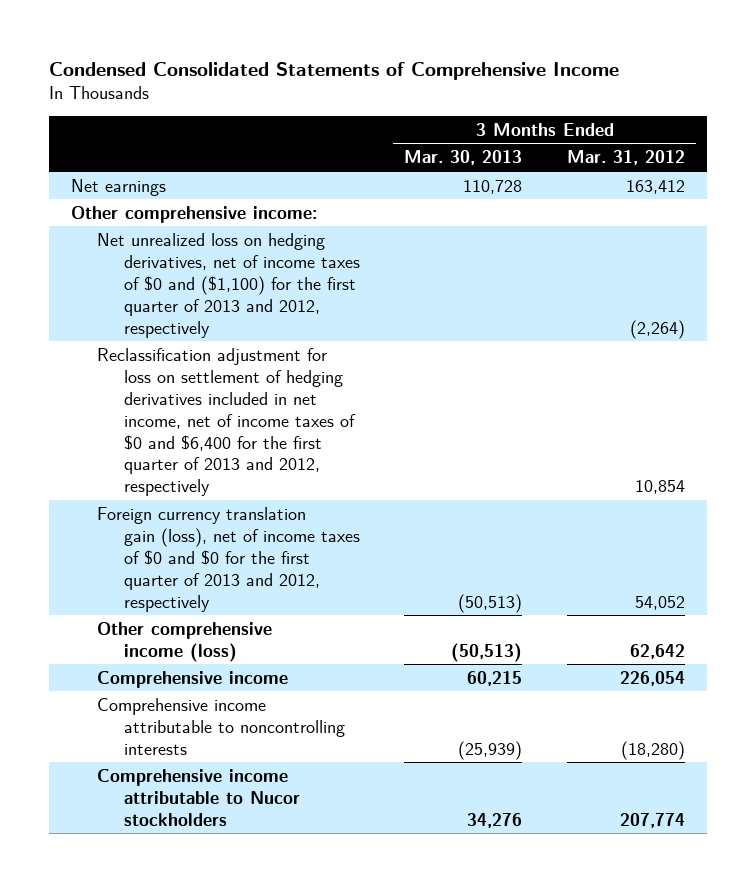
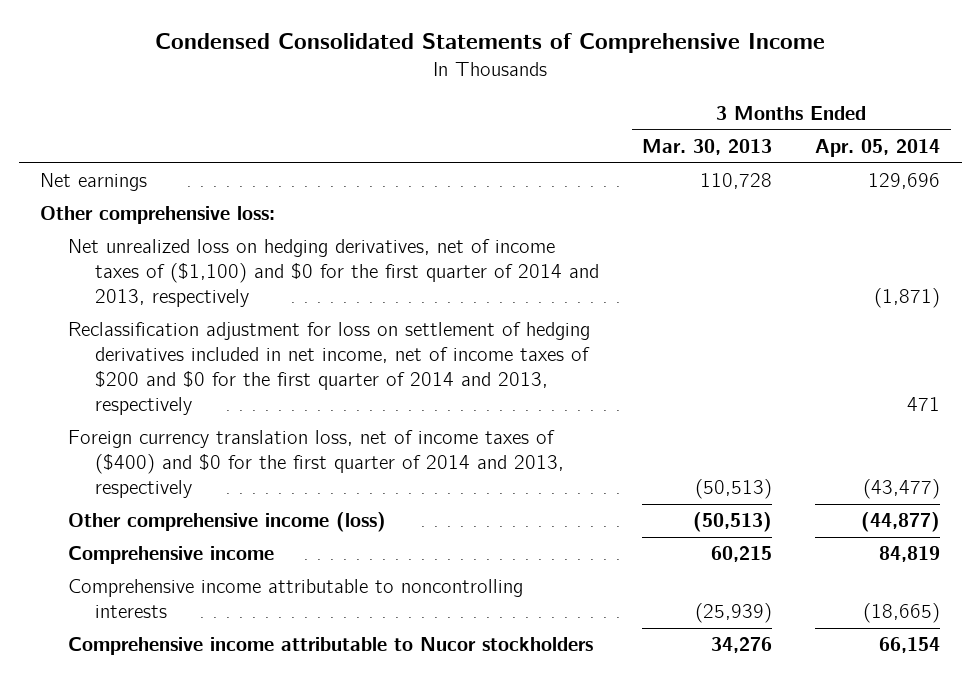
[566,150,685,166] Mar. 31, 2012 -> none
none -> [815,138,941,157] Apr. 05, 2014
[70,205,317,223] Other comprehensive income: -> [40,206,276,225] Other comprehensive loss:
[97,232,360,338] Net unrealized loss on hedging derivatives, net of income taxes of $0 and ($1,100) for the first quarter of 2013 and 2012, respectively -> [67,239,600,308] Net unrealized loss on hedging derivatives, net of income taxes of ($1,100) and $0 for the first quarter of 2014 and 2013, respectively
[97,347,356,497] Reclassification adjustment for loss on settlement of hedging derivatives included in net income, net of income taxes of $0 and $6,400 for the first quarter of 2013 and 2012, respectively -> [67,322,591,416] Reclassification adjustment for loss on settlement of hedging derivatives included in net income, net of income taxes of $200 and $0 for the first quarter of 2014 and 2013, respectively
[97,506,360,612] Foreign currency translation gain (loss), net of income taxes of $0 and $0 for the first quarter of 2013 and 2012, respectively -> [67,430,565,499] Foreign currency translation loss, net of income taxes of ($400) and $0 for the first quarter of 2014 and 2013, respectively

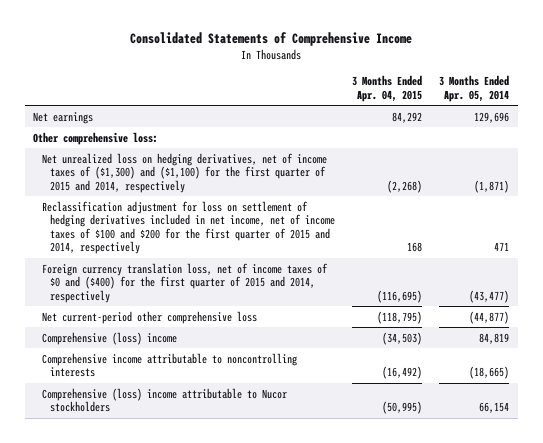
[155,33,826,54] Condensed Consolidated Statements of Comprehensive Income -> [130,31,413,46] Consolidated Statements of Comprehensive Income
[642,138,773,155] Mar. 30, 2013 -> none
none -> [352,75,423,102] 3 Months Ended Apr. 04, 2015
[67,239,600,308] Net unrealized loss on hedging derivatives, net of income taxes of ($1,100) and $0 for the first quarter of 2014 and 2013, respectively -> [41,152,327,193] Net unrealized loss on hedging derivatives, net of income taxes of ($1,300) and ($1,100) for the first quarter of 2015 and 2014, respectively
[67,322,591,416] Reclassification adjustment for loss on settlement of hedging derivatives included in net income, net of income taxes of $200 and $0 for the first quarter of 2014 and 2013, respectively -> [41,200,336,255] Reclassification adjustment for loss on settlement of hedging derivatives included in net income, net of income taxes of $100 and $200 for the first quarter of 2015 and 2014, respectively
[67,430,565,499] Foreign currency translation loss, net of income taxes of ($400) and $0 for the first quarter of 2014 and 2013, respectively -> [41,262,328,303] Foreign currency translation loss, net of income taxes of $0 and ($400) for the first quarter of 2015 and 2014, respectively
[67,512,386,533] Other comprehensive income (loss) -> [41,310,257,324] Net current-period other comprehensive loss
[67,546,274,565] Comprehensive income -> [41,331,177,345] Comprehensive (loss) income
[67,637,593,656] Comprehensive income attributable to Nucor stockholders -> [41,387,287,413] Comprehensive (loss) income attributable to Nucor stockholders

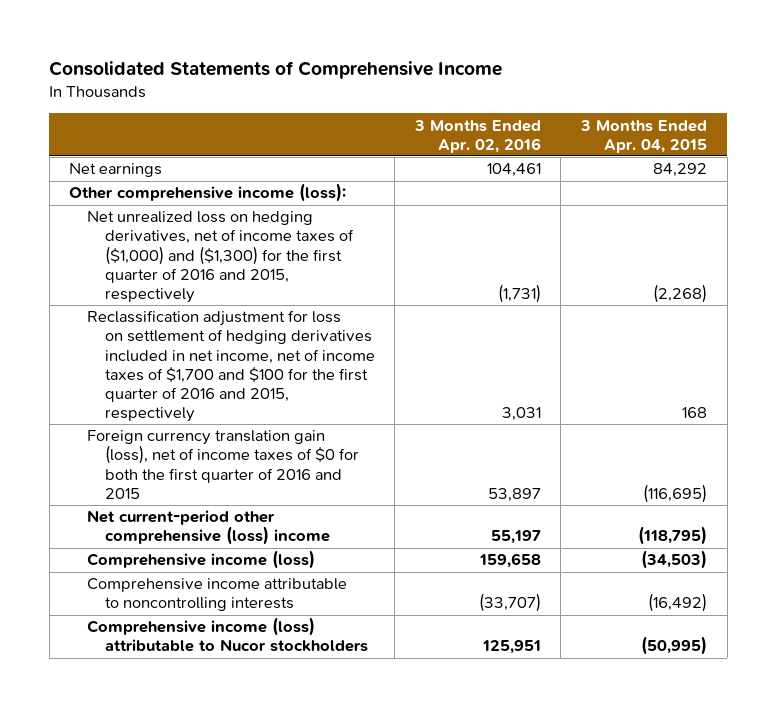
[439,75,510,102] 3 Months Ended Apr. 05, 2014 -> none
none -> [413,119,541,153] 3 Months Ended Apr. 02, 2016
[33,131,159,145] Other comprehensive loss: -> [69,183,347,203] Other comprehensive income (loss):
[41,152,327,193] Net unrealized loss on hedging derivatives, net of income taxes of ($1,300) and ($1,100) for the first quarter of 2015 and 2014, respectively -> [87,211,354,303] Net unrealized loss on hedging derivatives, net of income taxes of ($1,000) and ($1,300) for the first quarter of 2016 and 2015, respectively
[41,200,336,255] Reclassification adjustment for loss on settlement of hedging derivatives included in net income, net of income taxes of $100 and $200 for the first quarter of 2015 and 2014, respectively -> [87,310,375,422] Reclassification adjustment for loss on settlement of hedging derivatives included in net income, net of income taxes of $1,700 and $100 for the first quarter of 2016 and 2015, respectively
[41,262,328,303] Foreign currency translation loss, net of income taxes of $0 and ($400) for the first quarter of 2015 and 2014, respectively -> [87,430,359,499] Foreign currency translation gain (loss), net of income taxes of $0 for both the first quarter of 2016 and 2015
[41,310,257,324] Net current-period other comprehensive loss -> [87,510,330,546] Net current-period other comprehensive (loss) income
[41,331,177,345] Comprehensive (loss) income -> [87,550,316,570] Comprehensive income (loss)
[41,387,287,413] Comprehensive (loss) income attributable to Nucor stockholders -> [87,617,368,653] Comprehensive income (loss) attributable to Nucor stockholders

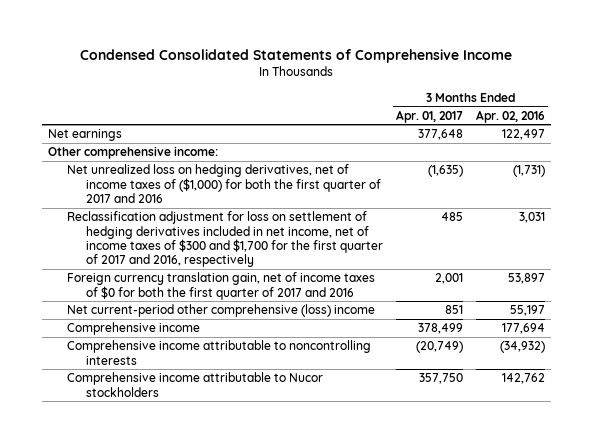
[49,60,503,79] Consolidated Statements of Comprehensive Income -> [80,49,513,64] Condensed Consolidated Statements of Comprehensive Income
[580,119,708,153] 3 Months Ended Apr. 04, 2015 -> none
none -> [396,109,464,123] Apr. 01, 2017
[486,163,541,178] 104,461 -> [501,129,545,141] 122,497
[69,183,347,203] Other comprehensive income (loss): -> [47,146,218,160] Other comprehensive income:
[87,211,354,303] Net unrealized loss on hedging derivatives, net of income taxes of ($1,000) and ($1,300) for the first quarter of 2016 and 2015, respectively -> [67,164,382,203] Net unrealized loss on hedging derivatives, net of income taxes of ($1,000) for both the first quarter of 2017 and 2016
[87,310,375,422] Reclassification adjustment for loss on settlement of hedging derivatives included in net income, net of income taxes of $1,700 and $100 for the first quarter of 2016 and 2015, respectively -> [67,211,384,268] Reclassification adjustment for loss on settlement of hedging derivatives included in net income, net of income taxes of $300 and $1,700 for the first quarter of 2017 and 2016, respectively
[87,430,359,499] Foreign currency translation gain (loss), net of income taxes of $0 for both the first quarter of 2016 and 2015 -> [67,272,376,300] Foreign currency translation gain, net of income taxes of $0 for both the first quarter of 2017 and 2016
[87,550,316,570] Comprehensive income (loss) -> [67,322,201,336] Comprehensive income
[478,553,541,569] 159,658 -> [501,323,545,335] 177,694
[478,593,541,613] (33,707) -> [499,341,545,354] (34,932)
[87,617,368,653] Comprehensive income (loss) attributable to Nucor stockholders -> [67,372,324,397] Comprehensive income attributable to Nucor stockholders
[481,640,541,655] 125,951 -> [501,373,545,385] 142,762

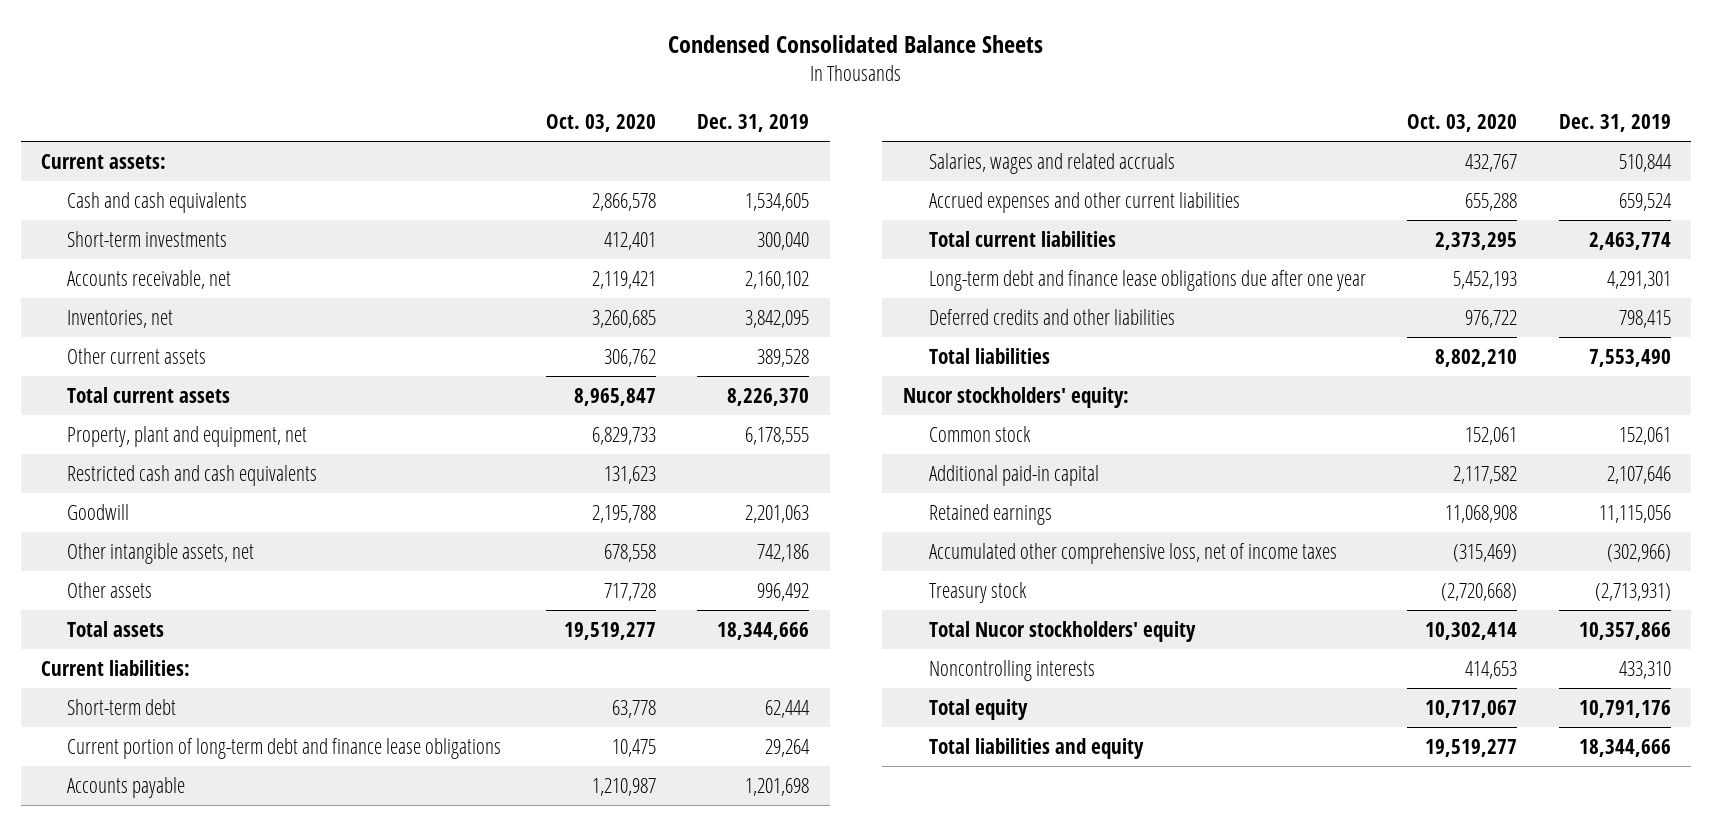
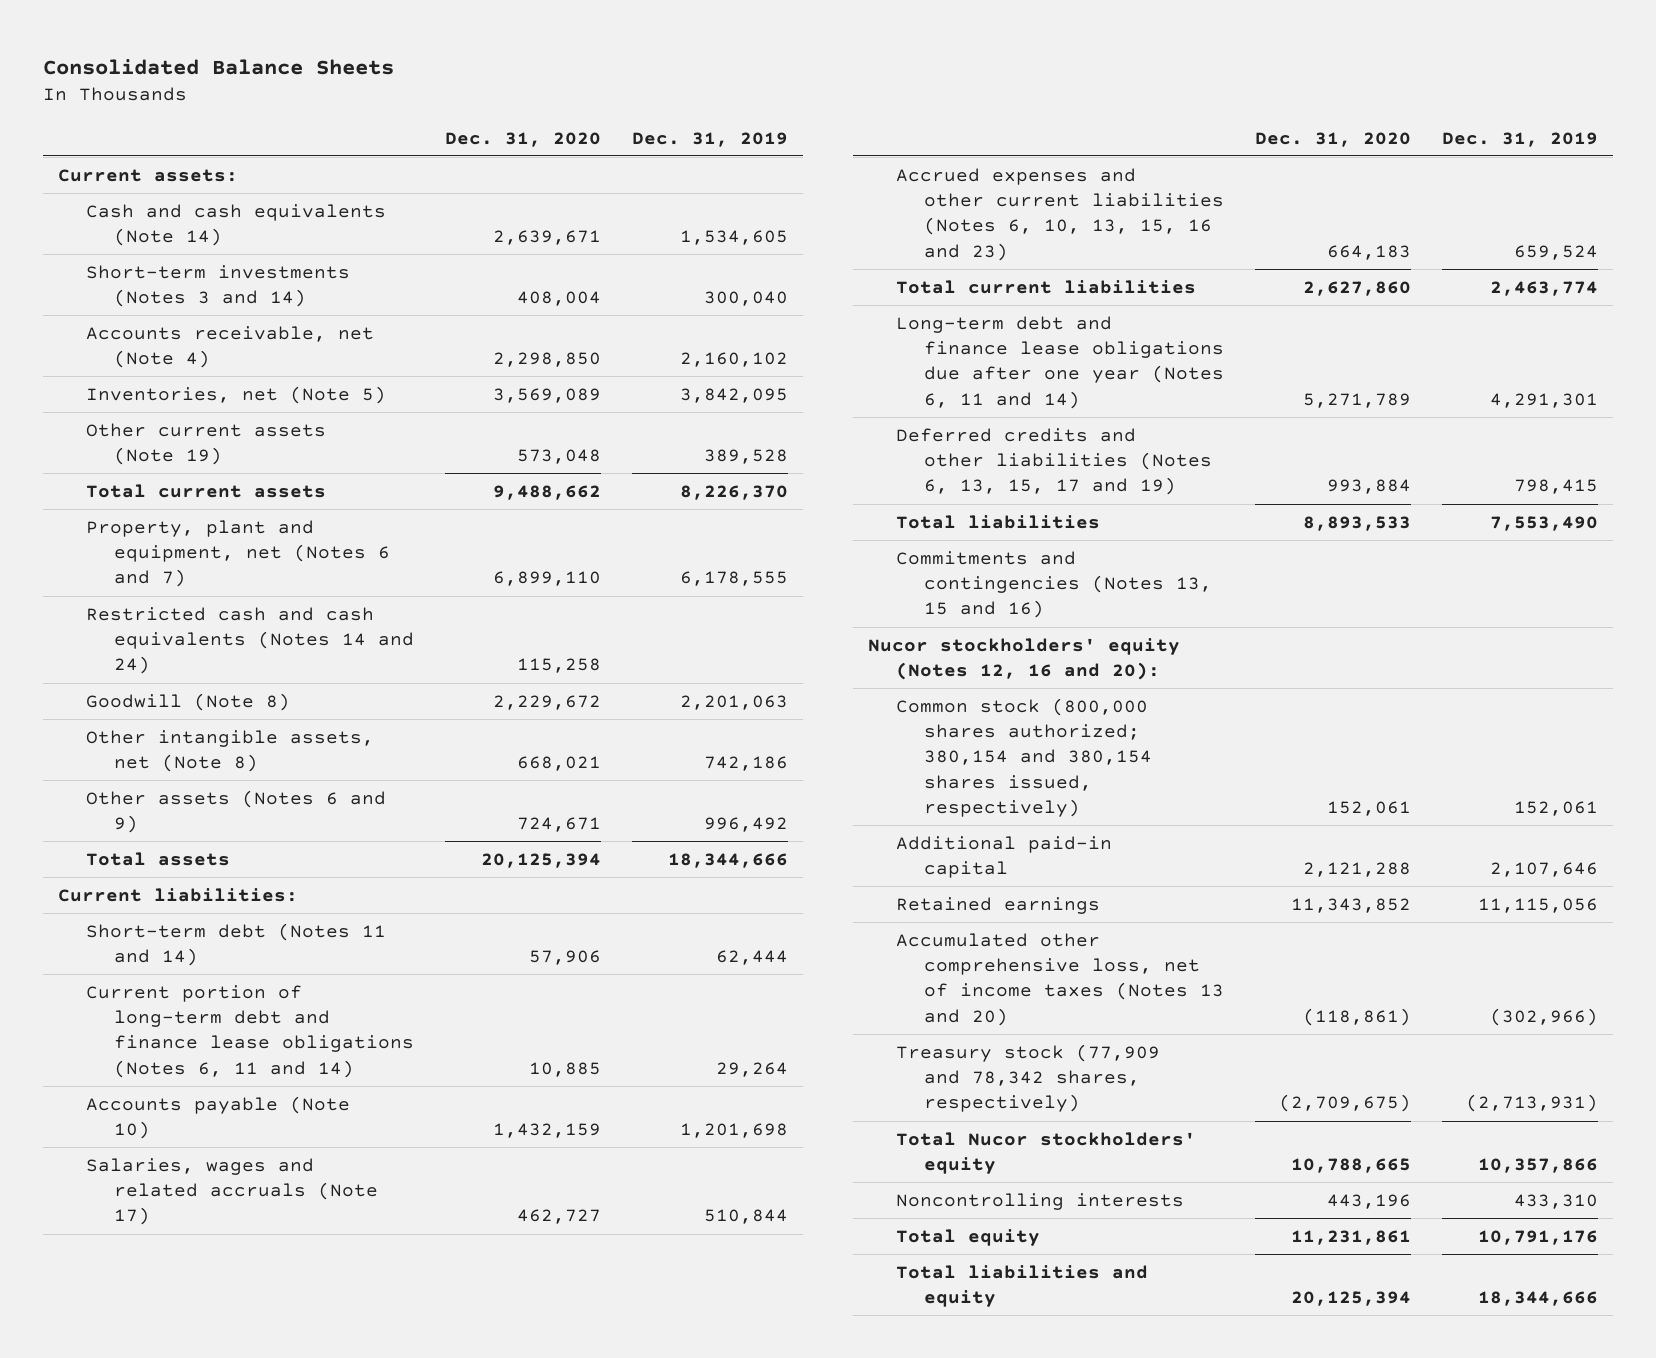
[667,35,1043,54] Condensed Consolidated Balance Sheets -> [43,58,395,75] Consolidated Balance Sheets
[545,114,656,133] Oct. 03, 2020 -> none
none -> [445,131,602,147] Dec. 31, 2020
[67,191,248,213] Cash and cash equivalents -> [86,203,387,247] Cash and cash equivalents (Note 14)
[67,230,228,247] Short-term investments -> [86,264,351,308] Short-term investments (Notes 3 and 14)
[67,269,232,289] Accounts receivable, net -> [86,325,375,369] Accounts receivable, net (Note 4)
[67,309,174,328] Inventories, net -> [86,385,387,404] Inventories, net (Note 5)
[67,347,207,364] Other current assets -> [86,422,327,466] Other current assets (Note 19)
[67,425,308,447] Property, plant and equipment, net -> [86,519,391,588] Property, plant and equipment, net (Notes 6 and 7)
[67,464,318,486] Restricted cash and cash equivalents -> [86,606,415,675] Restricted cash and cash equivalents (Notes 14 and 24)
[67,503,130,520] Goodwill -> [86,692,291,711] Goodwill (Note 8)
[67,542,255,564] Other intangible assets, net -> [86,729,375,773] Other intangible assets, net (Note 8)
[67,581,153,598] Other assets -> [86,789,387,834] Other assets (Notes 6 and 9)
[67,698,177,715] Short-term debt -> [86,922,387,967] Short-term debt (Notes 11 and 14)
[67,737,502,759] Current portion of long-term debt and finance lease obligations -> [86,984,415,1078] Current portion of long-term debt and finance lease obligations (Notes 6, 11 and 14)
[67,776,186,798] Accounts payable -> [86,1095,351,1140] Accounts payable (Note 10)
[928,152,1175,174] Salaries, wages and related accruals -> [86,1157,379,1226] Salaries, wages and related accruals (Note 17)
[928,191,1240,213] Accrued expenses and other current liabilities -> [896,167,1225,261] Accrued expenses and other current liabilities (Notes 6, 10, 13, 15, 16 and 23)
[928,269,1366,291] Long-term debt and finance lease obligations due after one year -> [896,315,1225,409] Long-term debt and finance lease obligations due after one year (Notes 6, 11 and 14)
[928,308,1175,325] Deferred credits and other liabilities -> [896,427,1213,496] Deferred credits and other liabilities (Notes 6, 13, 15, 17 and 19)
none -> [896,550,1213,619] Commitments and contingencies (Notes 13, 15 and 16)
[902,386,1129,408] Nucor stockholders' equity: -> [868,637,1181,681] Nucor stockholders' equity (Notes 12, 16 and 20):
[928,425,1031,442] Common stock -> [896,697,1153,818] Common stock (800,000 shares authorized; 380,154 and 380,154 shares issued, respectively)
[928,542,1337,564] Accumulated other comprehensive loss, net of income taxes -> [896,932,1225,1026] Accumulated other comprehensive loss, net of income taxes (Notes 13 and 20)
[928,581,1027,603] Treasury stock -> [896,1043,1161,1113] Treasury stock (77,909 and 78,342 shares, respectively)

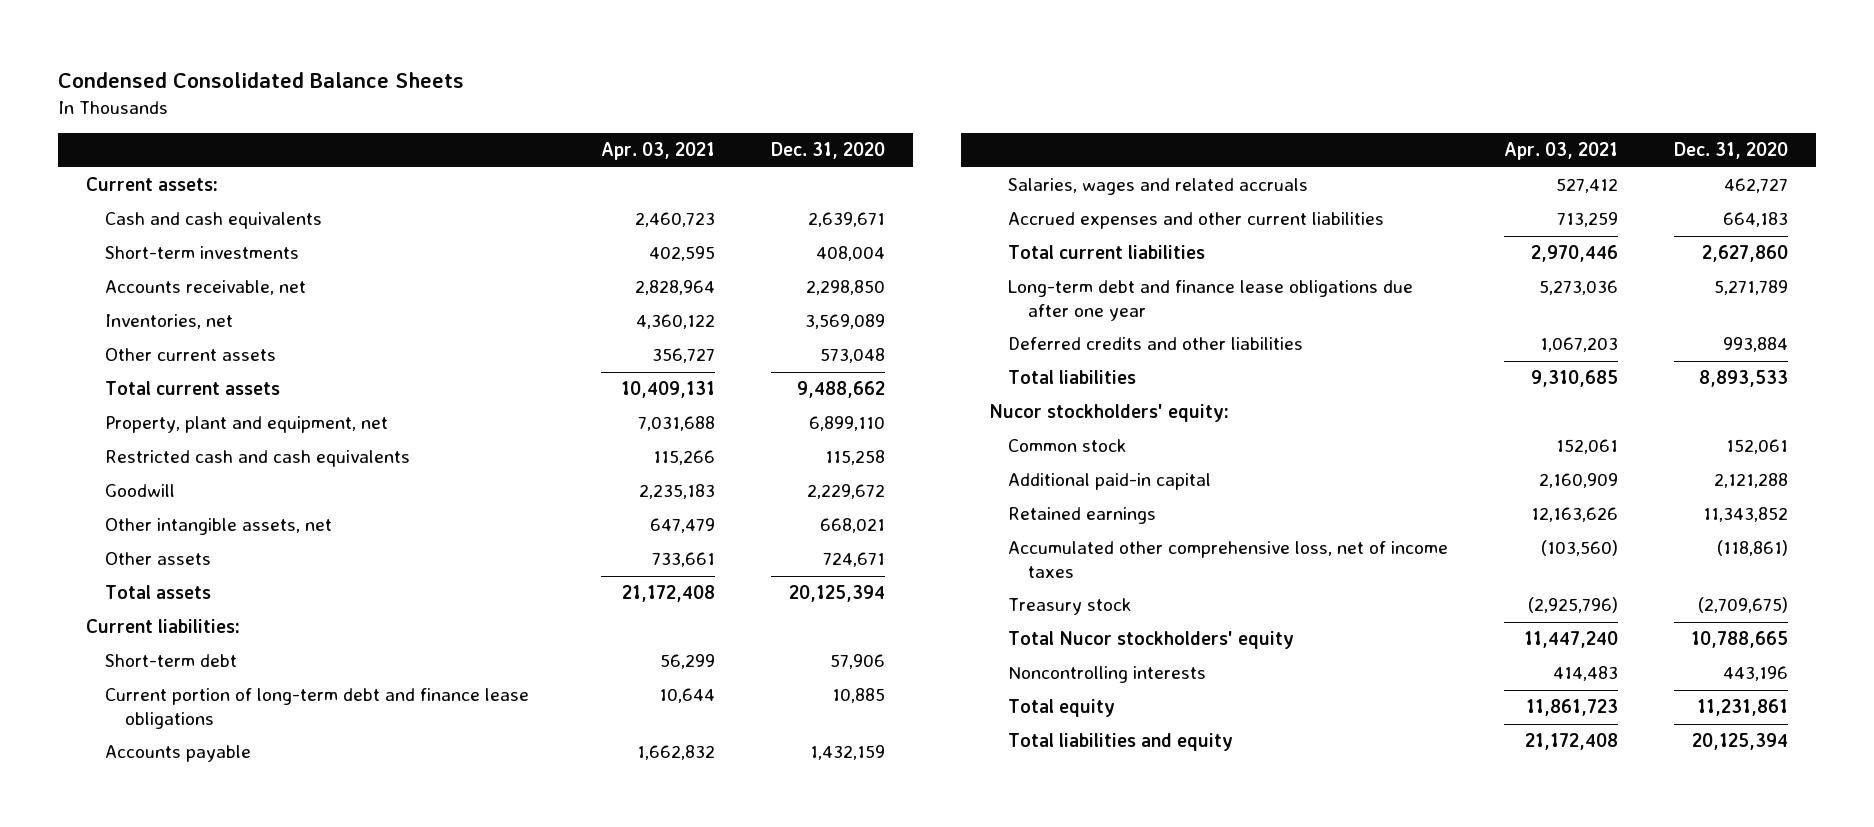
[43,58,395,75] Consolidated Balance Sheets -> [57,71,464,88] Condensed Consolidated Balance Sheets
[631,131,788,147] Dec. 31, 2019 -> none
none -> [601,142,716,161] Apr. 03, 2021
[86,203,387,247] Cash and cash equivalents (Note 14) -> [105,212,323,230] Cash and cash equivalents
[86,264,351,308] Short-term investments (Notes 3 and 14) -> [105,246,300,260] Short-term investments
[86,325,375,369] Accounts receivable, net (Note 4) -> [105,280,307,296] Accounts receivable, net
[86,385,387,404] Inventories, net (Note 5) -> [105,314,234,330] Inventories, net
[86,422,327,466] Other current assets (Note 19) -> [105,348,277,362] Other current assets
[86,519,391,588] Property, plant and equipment, net (Notes 6 and 7) -> [105,416,389,434] Property, plant and equipment, net
[86,606,415,675] Restricted cash and cash equivalents (Notes 14 and 24) -> [105,450,411,468] Restricted cash and cash equivalents
[86,692,291,711] Goodwill (Note 8) -> [105,484,176,498] Goodwill
[86,729,375,773] Other intangible assets, net (Note 8) -> [105,518,333,536] Other intangible assets, net
[86,789,387,834] Other assets (Notes 6 and 9) -> [105,552,212,566] Other assets
[86,922,387,967] Short-term debt (Notes 11 and 14) -> [105,654,238,668] Short-term debt
[86,984,415,1078] Current portion of long-term debt and finance lease obligations (Notes 6, 11 and 14) -> [105,688,530,729] Current portion of long-term debt and finance lease obligations
[86,1095,351,1140] Accounts payable (Note 10) -> [105,745,252,763] Accounts payable
[86,1157,379,1226] Salaries, wages and related accruals (Note 17) -> [1008,178,1309,196] Salaries, wages and related accruals
[896,167,1225,261] Accrued expenses and other current liabilities (Notes 6, 10, 13, 15, 16 and 23) -> [1008,212,1385,230] Accrued expenses and other current liabilities
[896,315,1225,409] Long-term debt and finance lease obligations due after one year (Notes 6, 11 and 14) -> [1008,280,1414,321] Long-term debt and finance lease obligations due after one year
[896,427,1213,496] Deferred credits and other liabilities (Notes 6, 13, 15, 17 and 19) -> [1008,337,1304,351] Deferred credits and other liabilities
[896,550,1213,619] Commitments and contingencies (Notes 13, 15 and 16) -> none
[868,637,1181,681] Nucor stockholders' equity (Notes 12, 16 and 20): -> [988,404,1229,423] Nucor stockholders' equity:
[896,697,1153,818] Common stock (800,000 shares authorized; 380,154 and 380,154 shares issued, respectively) -> [1008,439,1128,453] Common stock
[896,932,1225,1026] Accumulated other comprehensive loss, net of income taxes (Notes 13 and 20) -> [1008,541,1449,578] Accumulated other comprehensive loss, net of income taxes
[896,1043,1161,1113] Treasury stock (77,909 and 78,342 shares, respectively) -> [1008,598,1133,616] Treasury stock

